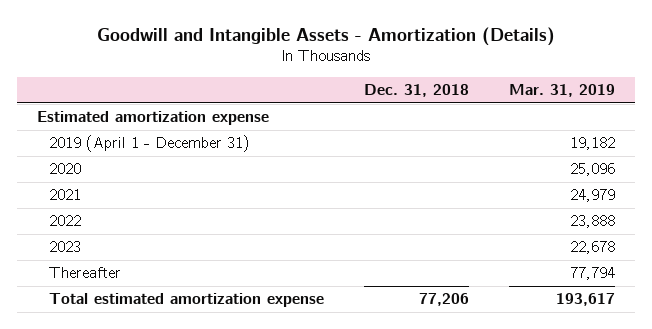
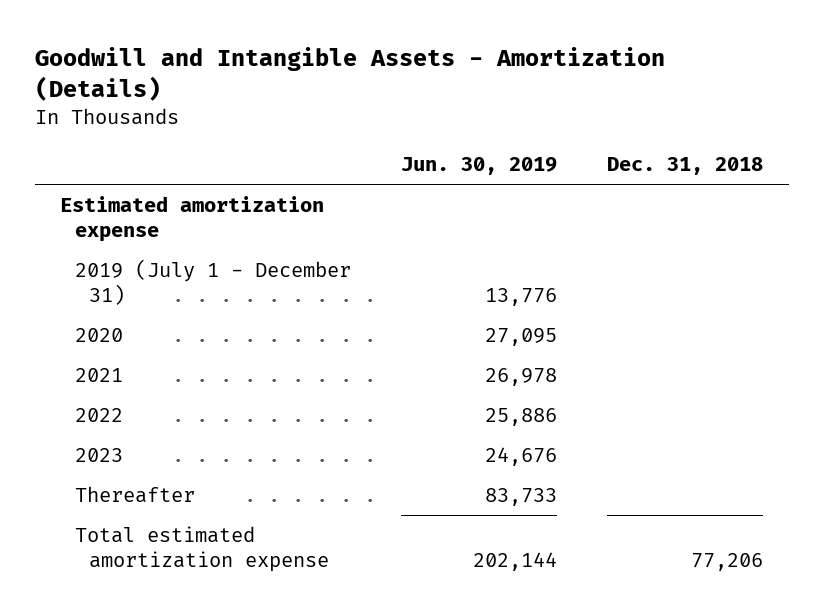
[509,83,616,97] Mar. 31, 2019 -> none
none -> [401,157,558,176] Jun. 30, 2019
[49,135,251,153] 2019 (April 1 - December 31) -> [74,259,351,305] 2019 (July 1 - December 31)

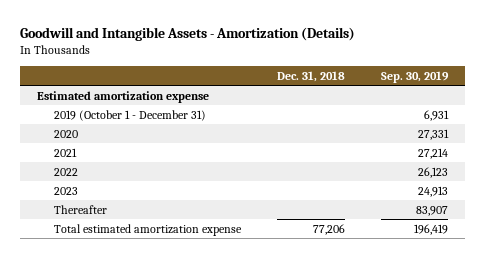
[401,157,558,176] Jun. 30, 2019 -> none
none -> [380,70,449,83] Sep. 30, 2019
[74,259,351,305] 2019 (July 1 - December 31) -> [54,109,207,121] 2019 (October 1 - December 31)

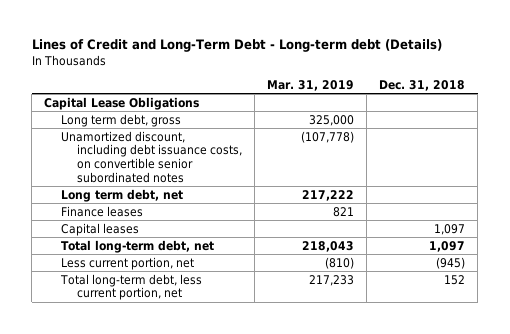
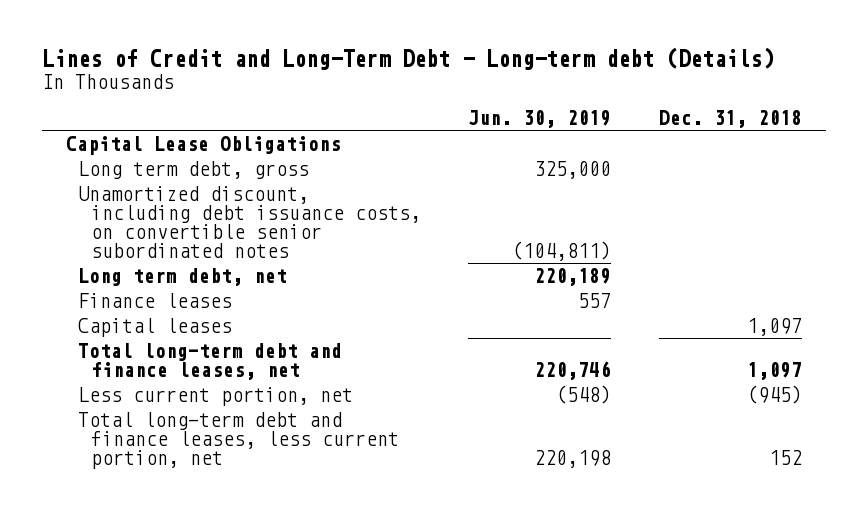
[266,79,354,91] Mar. 31, 2019 -> none
none -> [468,109,612,128] Jun. 30, 2019
[60,239,214,253] Total long-term debt, net -> [78,343,343,381] Total long-term debt and finance leases, net
[59,273,202,301] Total long-term debt, less current portion, net -> [78,412,399,469] Total long-term debt and finance leases, less current portion, net

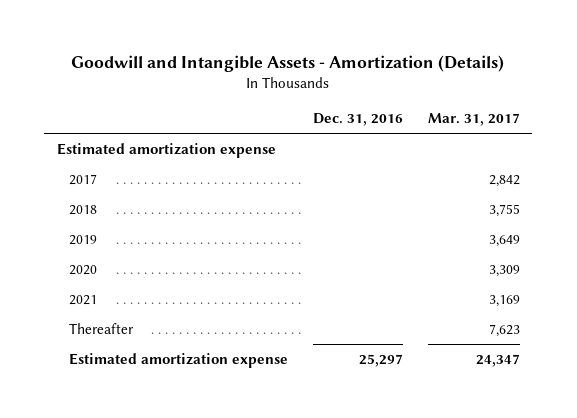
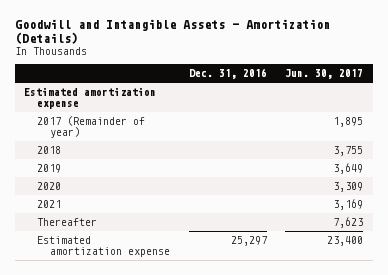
[427,113,520,127] Mar. 31, 2017 -> none
none -> [285,69,364,80] Jun. 30, 2017
[69,173,98,185] 2017 -> [37,116,146,139] 2017 (Remainder of year)

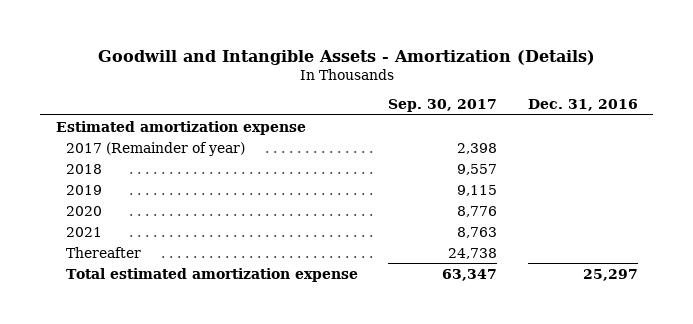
[285,69,364,80] Jun. 30, 2017 -> none
none -> [388,99,498,113] Sep. 30, 2017
[37,236,171,258] Estimated amortization expense -> [66,267,359,282] Total estimated amortization expense

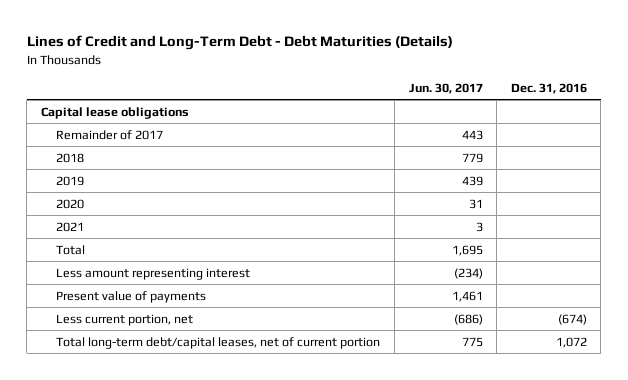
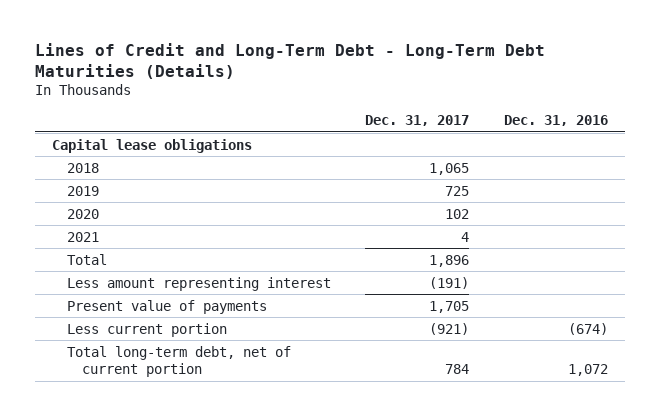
[26,35,453,51] Lines of Credit and Long-Term Debt - Debt Maturities (Details) -> [35,43,546,79] Lines of Credit and Long-Term Debt - Long-Term Debt Maturities (Details)
[408,82,483,94] Jun. 30, 2017 -> none
none -> [365,114,470,126] Dec. 31, 2017
[56,129,164,140] Remainder of 2017 -> none
[56,313,194,326] Less current portion, net -> [66,322,227,337] Less current portion
[56,336,381,349] Total long-term debt/capital leases, net of current portion -> [66,345,291,377] Total long-term debt, net of current portion

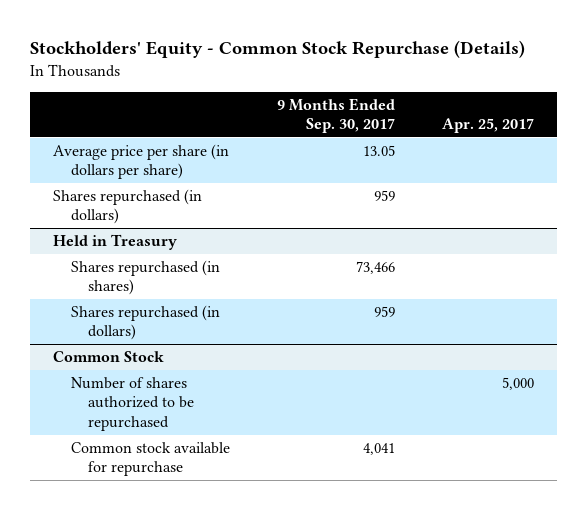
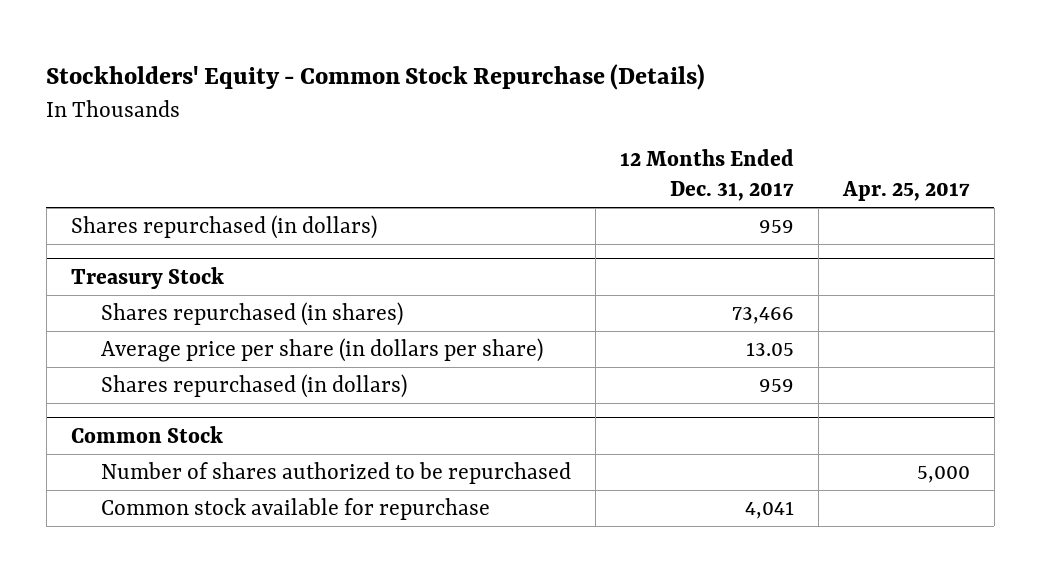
[276,97,395,134] 9 Months Ended Sep. 30, 2017 -> none
none -> [619,149,794,202] 12 Months Ended Dec. 31, 2017
[53,144,230,180] Average price per share (in dollars per share) -> none
[53,234,178,251] Held in Treasury -> [70,266,224,289] Treasury Stock
none -> [101,337,544,362] Average price per share (in dollars per share)

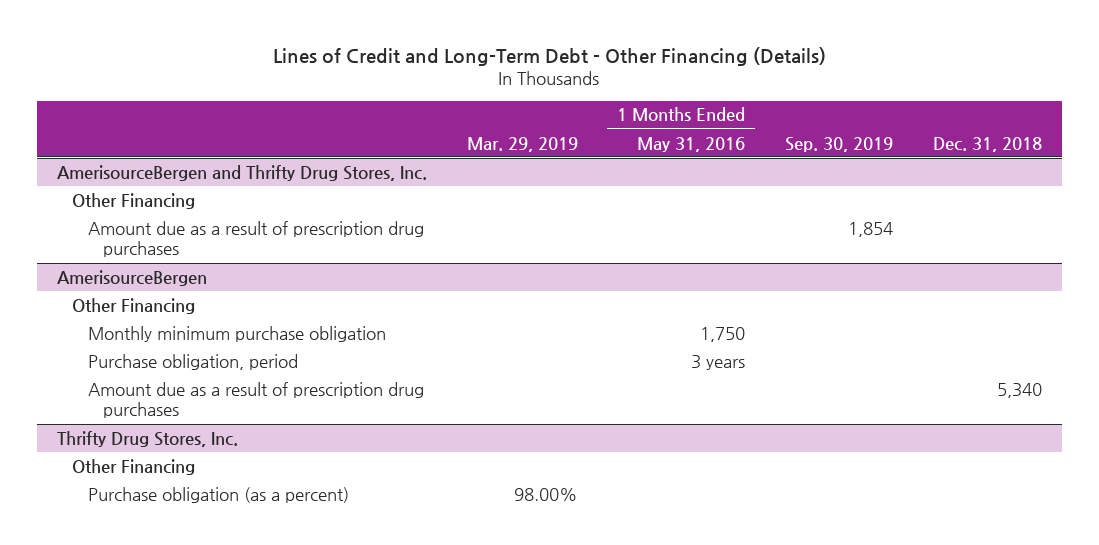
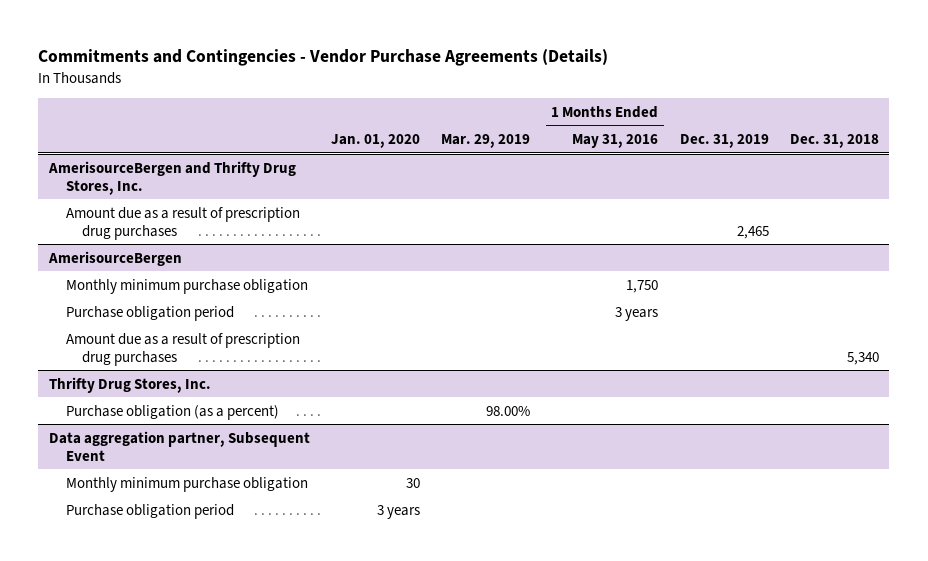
[273,47,827,67] Lines of Credit and Long-Term Debt - Other Financing (Details) -> [38,49,609,67] Commitments and Contingencies - Vendor Purchase Agreements (Details)
[784,136,893,152] Sep. 30, 2019 -> none
none -> [331,134,421,149] Jan. 01, 2020
none -> [679,134,769,149] Dec. 31, 2019
[72,192,196,209] Other Financing -> none
[72,297,196,314] Other Financing -> none
[87,353,298,370] Purchase obligation, period -> [65,305,234,321] Purchase obligation period
[72,458,196,475] Other Financing -> none
none -> [49,430,311,461] Data aggregation partner, Subsequent Event
none -> [65,476,308,492] Monthly minimum purchase obligation
none -> [65,503,234,519] Purchase obligation period

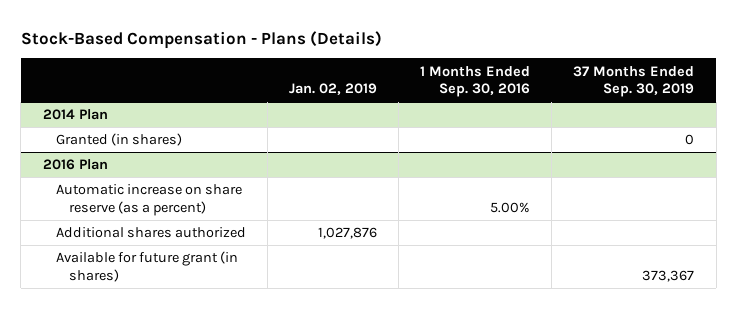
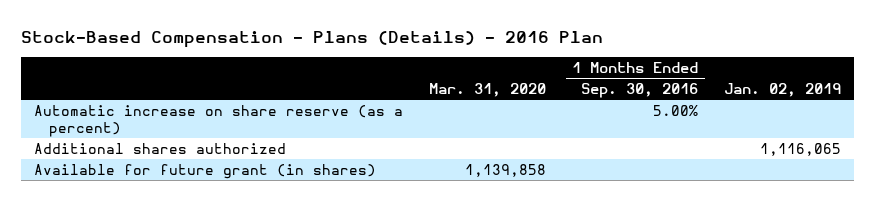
[20,30,382,49] Stock-Based Compensation - Plans (Details) -> [21,31,604,49] Stock-Based Compensation - Plans (Details) - 2016 Plan
[573,65,695,98] 37 Months Ended Sep. 30, 2019 -> none
none -> [429,83,547,98] Mar. 31, 2020
[42,109,108,121] 2014 Plan -> none
[55,133,182,147] Granted (in shares) -> none
[42,159,108,171] 2016 Plan -> none
[317,227,377,240] 1,027,876 -> [760,142,842,156] 1,116,065

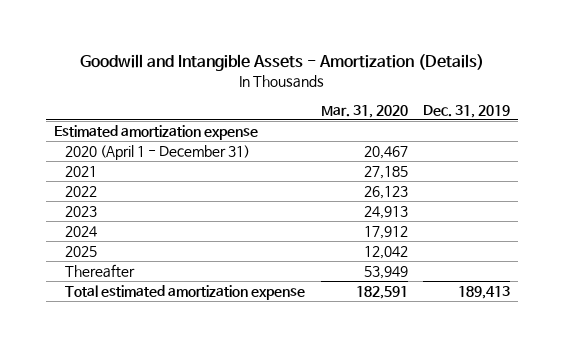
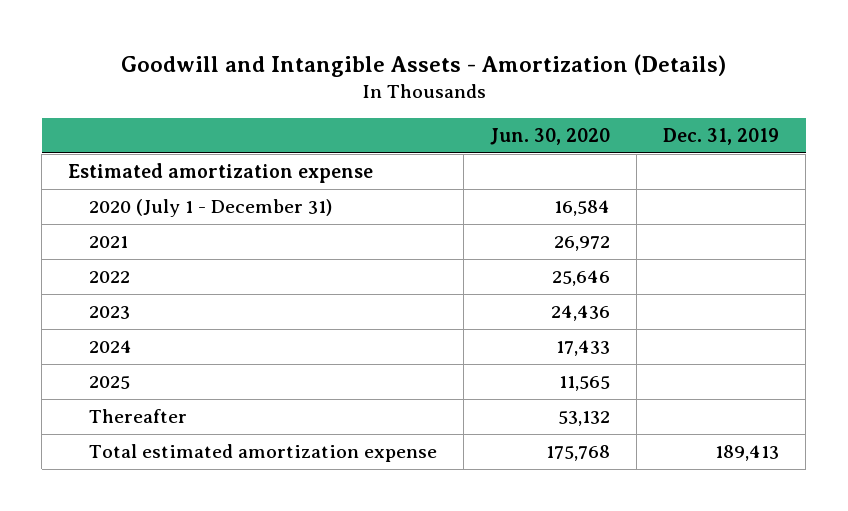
[320,105,408,119] Mar. 31, 2020 -> none
none -> [490,128,611,146] Jun. 30, 2020
[65,144,251,160] 2020 (April 1 - December 31) -> [89,199,333,218] 2020 (July 1 - December 31)

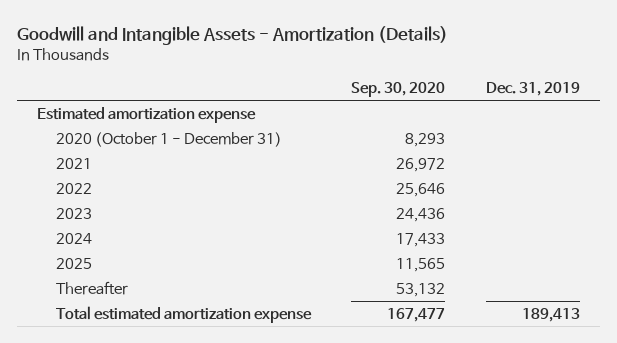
[490,128,611,146] Jun. 30, 2020 -> none
none -> [351,82,446,98] Sep. 30, 2020
[89,199,333,218] 2020 (July 1 - December 31) -> [56,131,283,147] 2020 (October 1 - December 31)

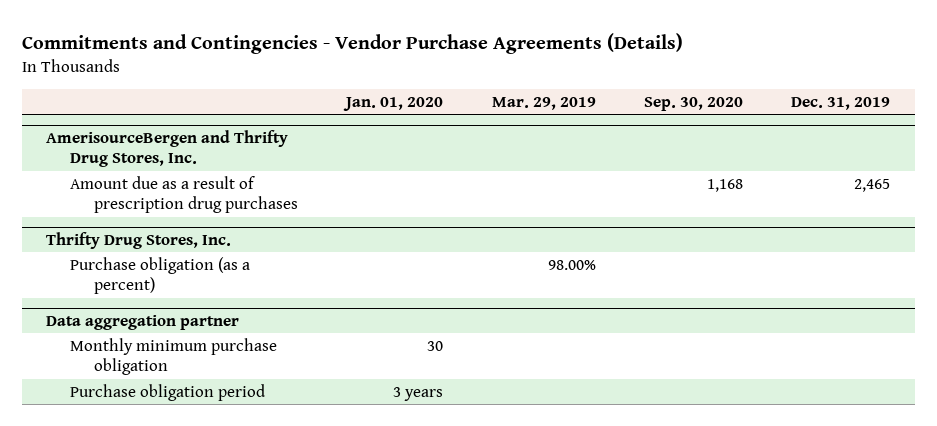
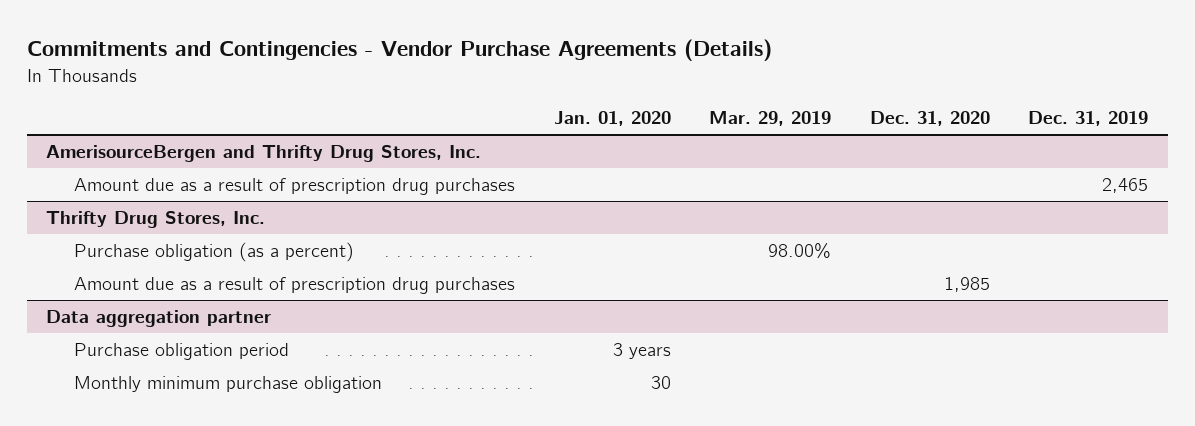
[643,96,743,111] Sep. 30, 2020 -> none
none -> [869,111,990,127] Dec. 31, 2020
none -> [73,277,515,295] Amount due as a result of prescription drug purchases
[69,337,277,376] Monthly minimum purchase obligation -> [73,376,382,394] Monthly minimum purchase obligation

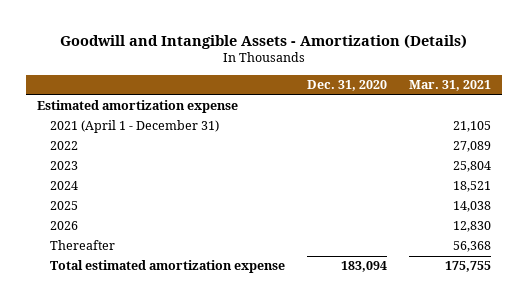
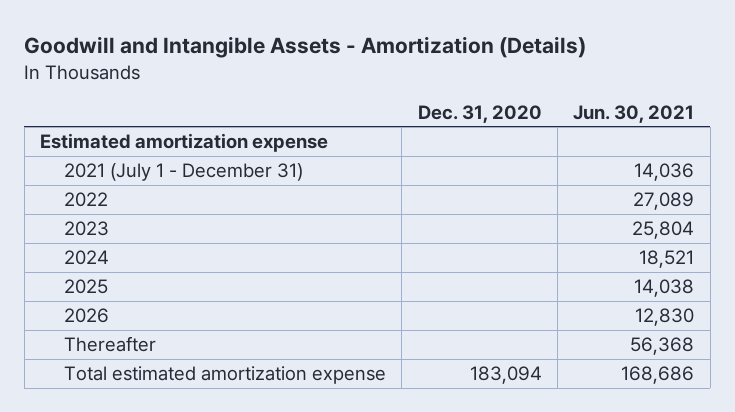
[409,80,492,92] Mar. 31, 2021 -> none
none -> [573,104,695,123] Jun. 30, 2021
[50,120,220,134] 2021 (April 1 - December 31) -> [63,163,303,182] 2021 (July 1 - December 31)

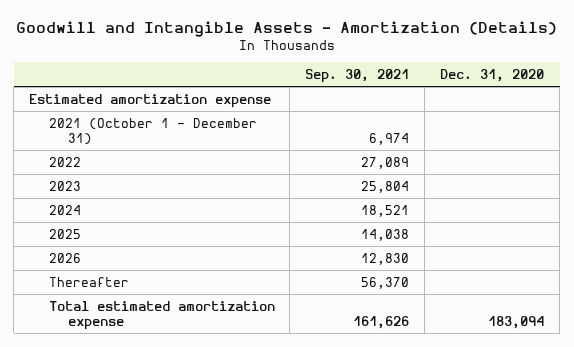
[573,104,695,123] Jun. 30, 2021 -> none
none -> [305,69,410,84] Sep. 30, 2021
[63,163,303,182] 2021 (July 1 - December 31) -> [48,117,257,146] 2021 (October 1 - December 31)

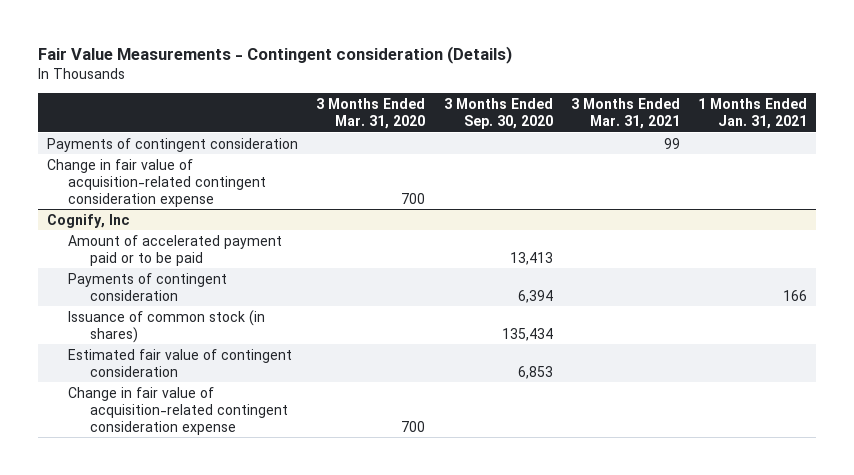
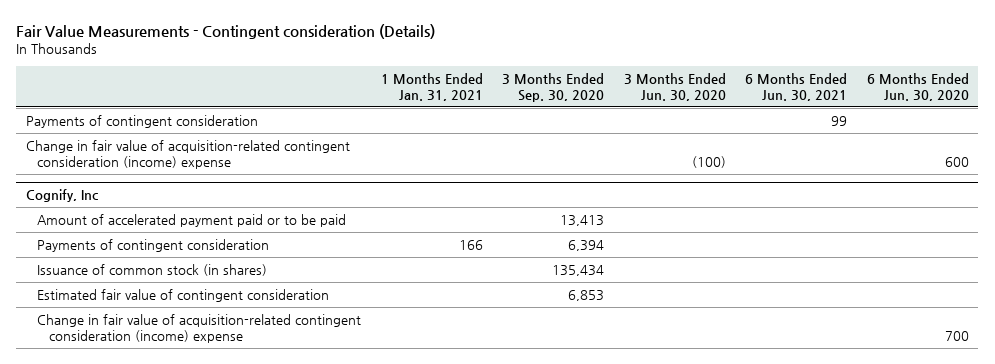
[316,98,426,130] 3 Months Ended Mar. 31, 2020 -> none
[570,98,680,130] 3 Months Ended Mar. 31, 2021 -> none
none -> [623,72,726,101] 3 Months Ended Jun. 30, 2020
none -> [745,72,848,101] 6 Months Ended Jun. 30, 2021
none -> [866,72,969,101] 6 Months Ended Jun. 30, 2020
[47,158,267,207] Change in fair value of acquisition-related contingent consideration expense -> [26,139,351,169] Change in fair value of acquisition-related contingent consideration (income) expense
[68,386,288,435] Change in fair value of acquisition-related contingent consideration expense -> [37,313,362,343] Change in fair value of acquisition-related contingent consideration (income) expense

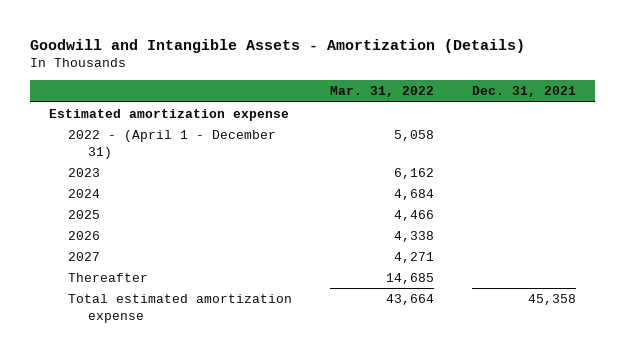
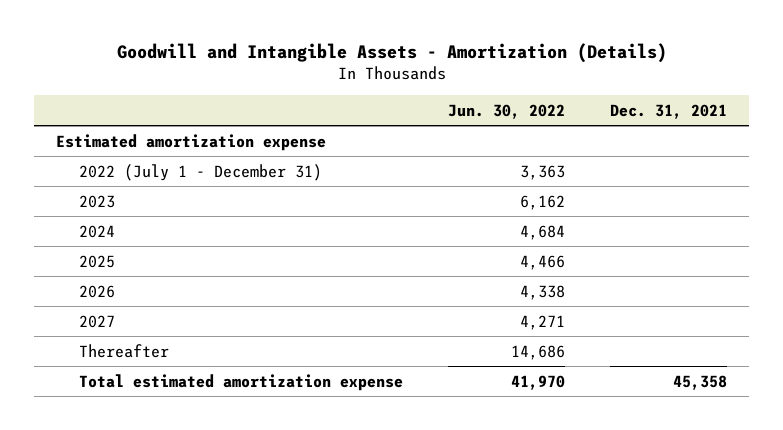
[330,86,435,98] Mar. 31, 2022 -> none
none -> [448,103,566,119] Jun. 30, 2022
[68,129,277,159] 2022 - (April 1 - December 31) -> [79,163,323,181] 2022 (July 1 - December 31)

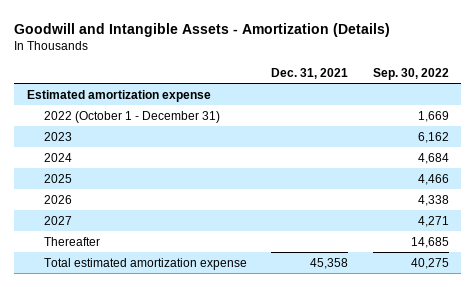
[448,103,566,119] Jun. 30, 2022 -> none
none -> [372,67,449,80] Sep. 30, 2022
[79,163,323,181] 2022 (July 1 - December 31) -> [43,110,220,123] 2022 (October 1 - December 31)

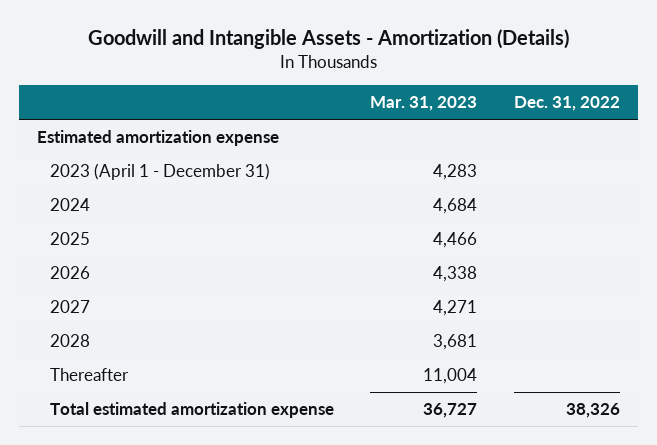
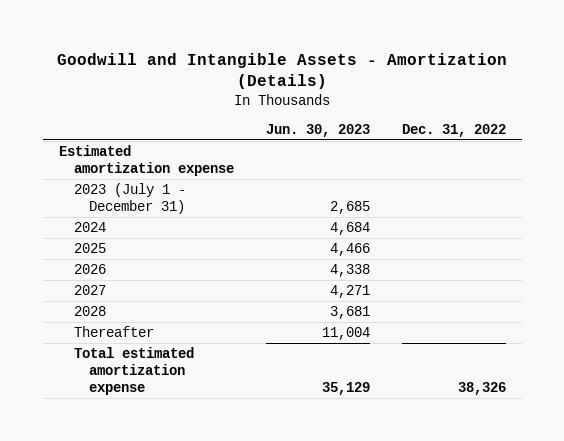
[370,96,478,112] Mar. 31, 2023 -> none
none -> [265,123,370,137] Jun. 30, 2023
[49,163,270,181] 2023 (April 1 - December 31) -> [73,183,186,215] 2023 (July 1 - December 31)

